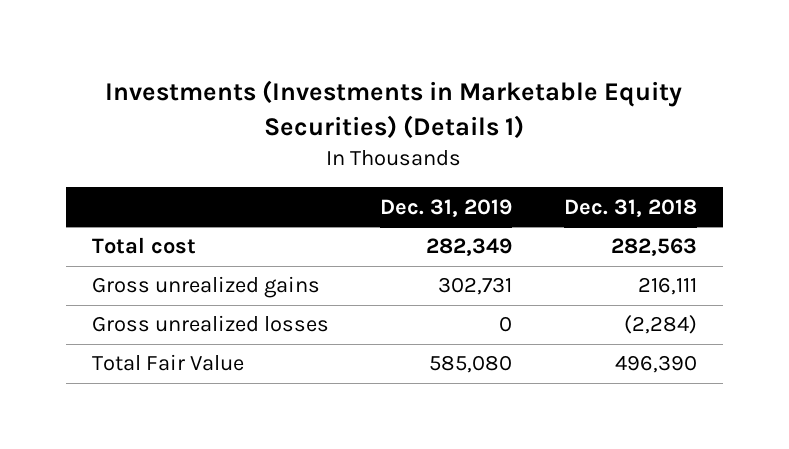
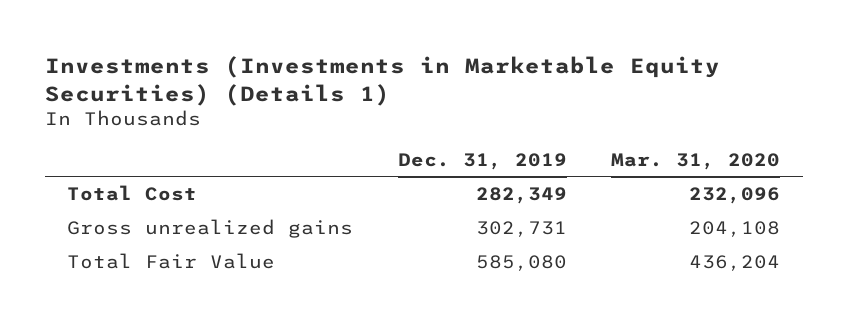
[563,198,697,217] Dec. 31, 2018 -> none
none -> [611,152,781,170] Mar. 31, 2020
[91,237,196,255] Total cost -> [67,185,198,202] Total Cost
[91,315,329,333] Gross unrealized losses -> none

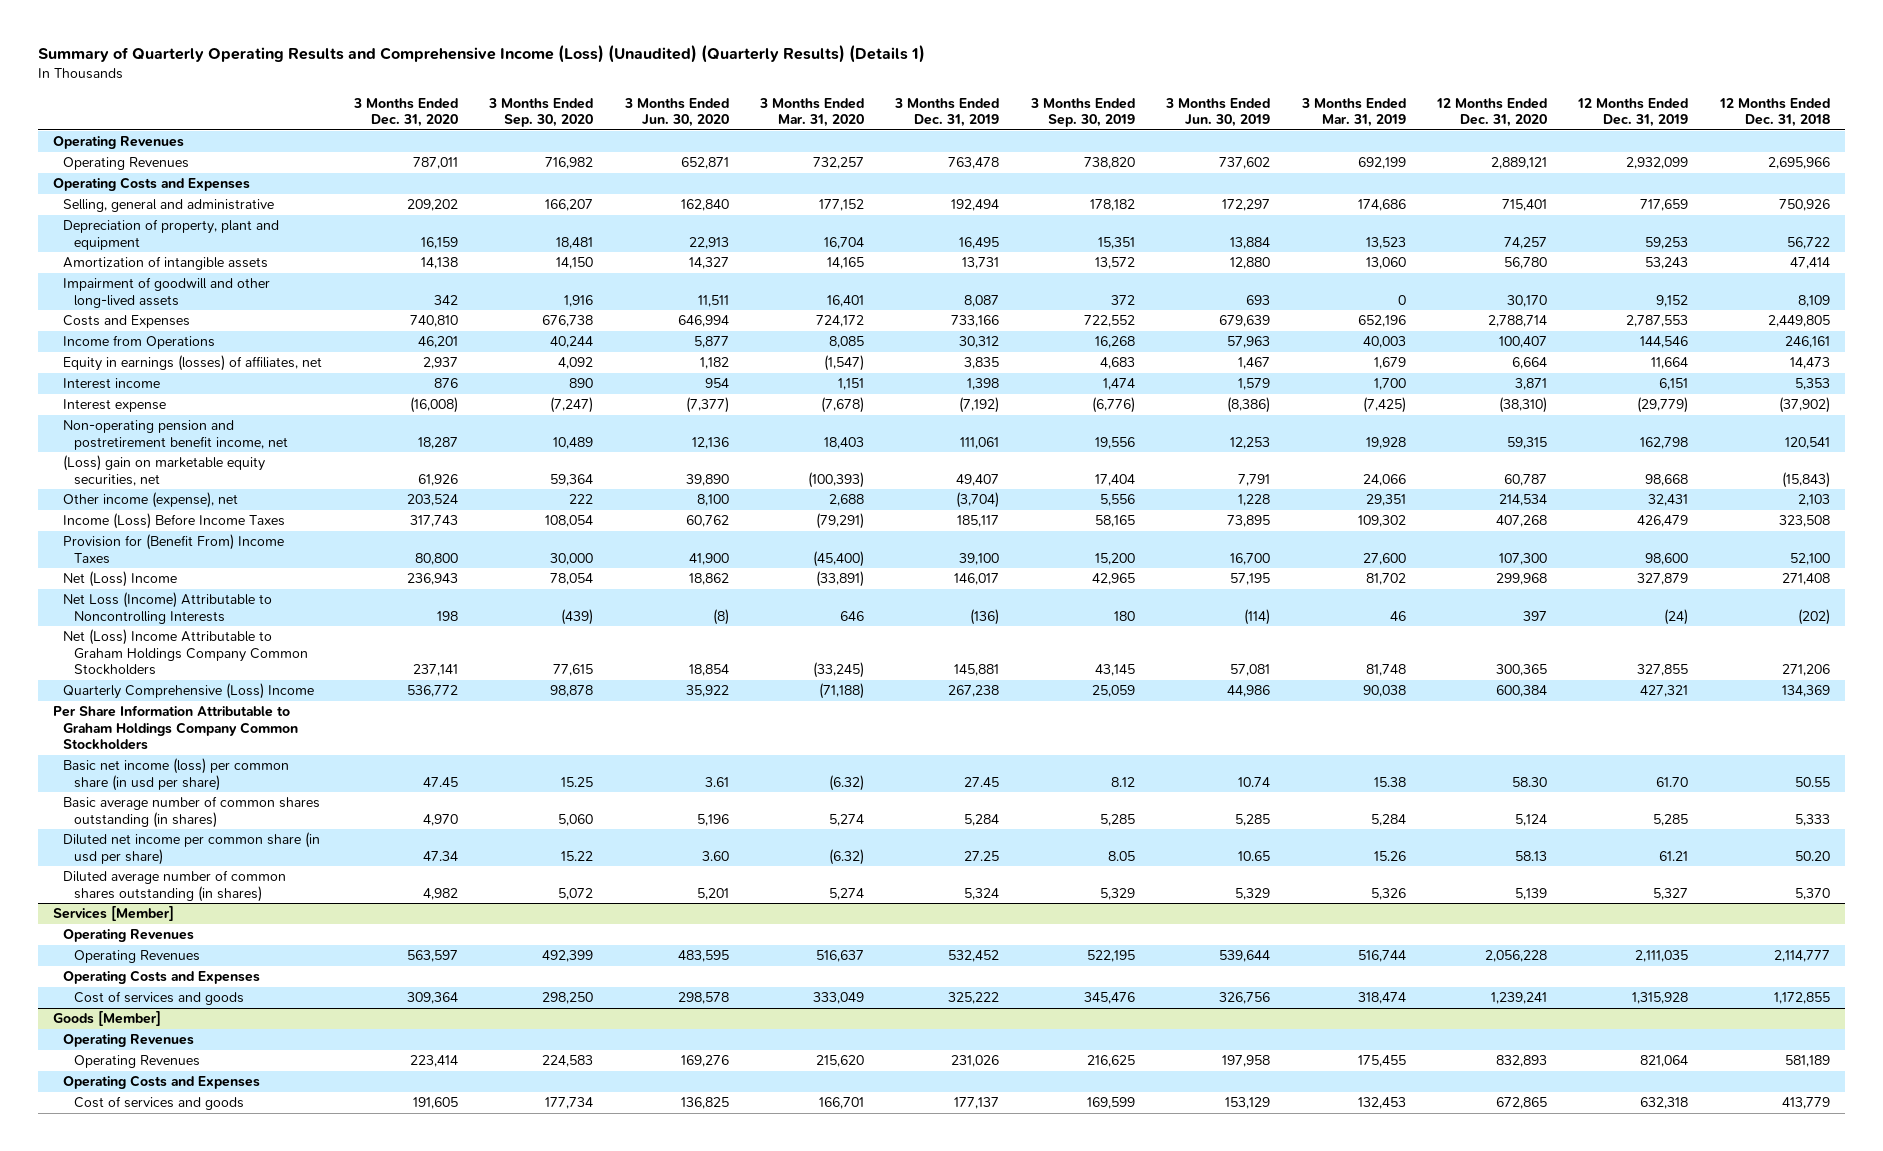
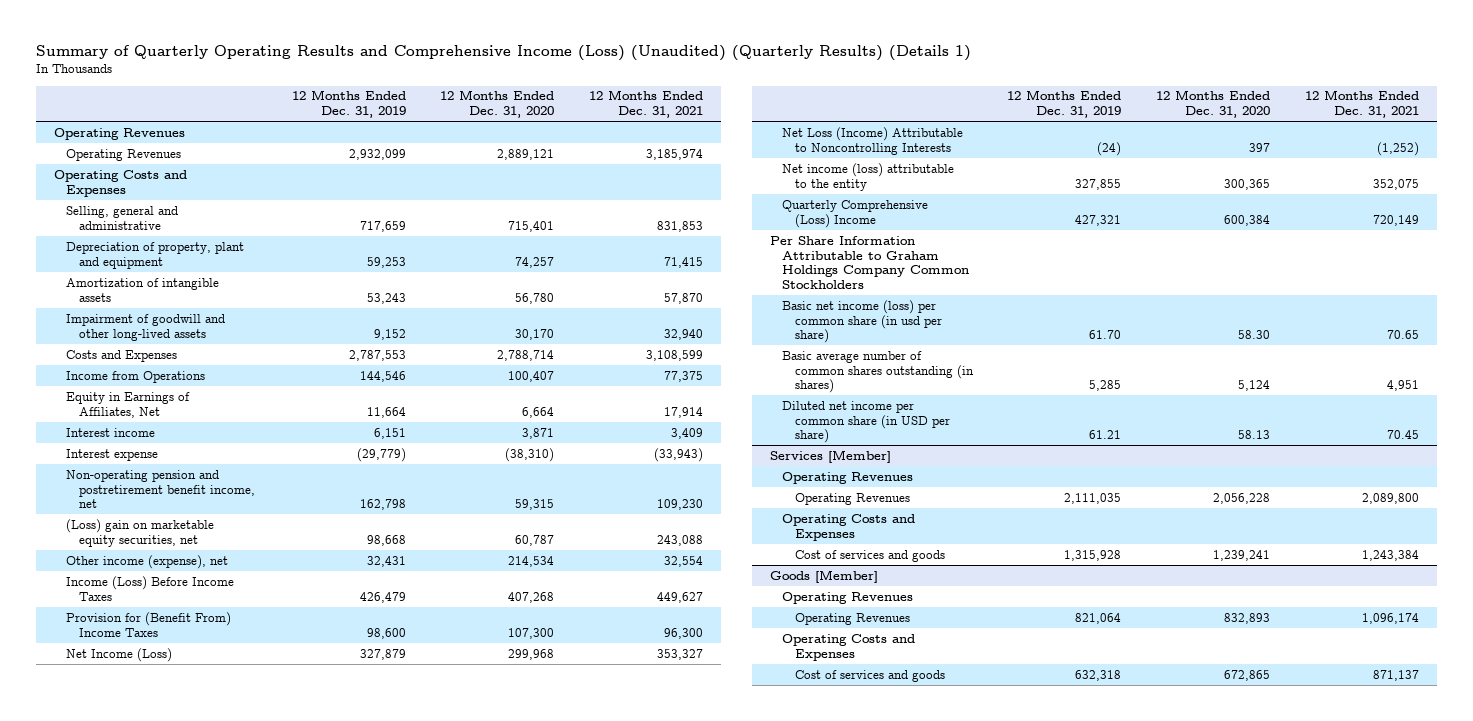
[352,97,458,128] 3 Months Ended Dec. 31, 2020 -> none
[488,97,594,128] 3 Months Ended Sep. 30, 2020 -> none
[623,97,729,128] 3 Months Ended Jun. 30, 2020 -> none
[759,97,865,128] 3 Months Ended Mar. 31, 2020 -> none
[894,97,1000,128] 3 Months Ended Dec. 31, 2019 -> none
[1029,97,1135,128] 3 Months Ended Sep. 30, 2019 -> none
[1165,97,1271,128] 3 Months Ended Jun. 30, 2019 -> none
[1300,97,1406,128] 3 Months Ended Mar. 31, 2019 -> none
[1718,97,1830,128] 12 Months Ended Dec. 31, 2018 -> none
none -> [589,90,704,119] 12 Months Ended Dec. 31, 2021
[63,355,323,372] Equity in earnings (losses) of affiliates, net -> [66,391,191,418] Equity in Earnings of Affiliates, Net
[63,571,178,588] Net (Loss) Income -> [66,647,173,662] Net Income (Loss)
[63,629,308,676] Net (Loss) Income Attributable to Graham Holdings Company Common Stockholders -> [782,162,955,191] Net income (loss) attributable to the entity
[63,870,287,902] Diluted average number of common shares outstanding (in shares) -> none
[63,832,321,865] Diluted net income per common share (in usd per share) -> [782,400,950,444] Diluted net income per common share (in USD per share)

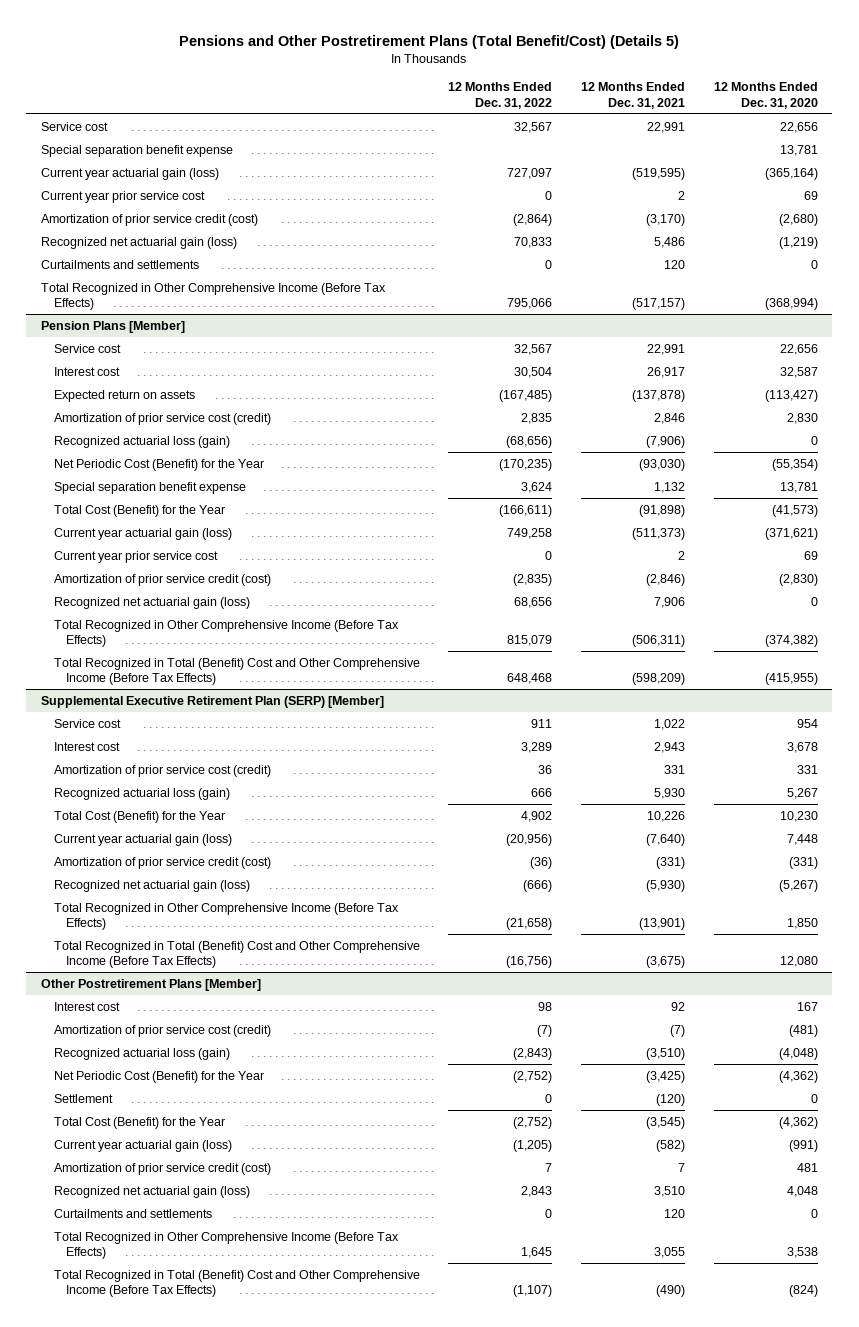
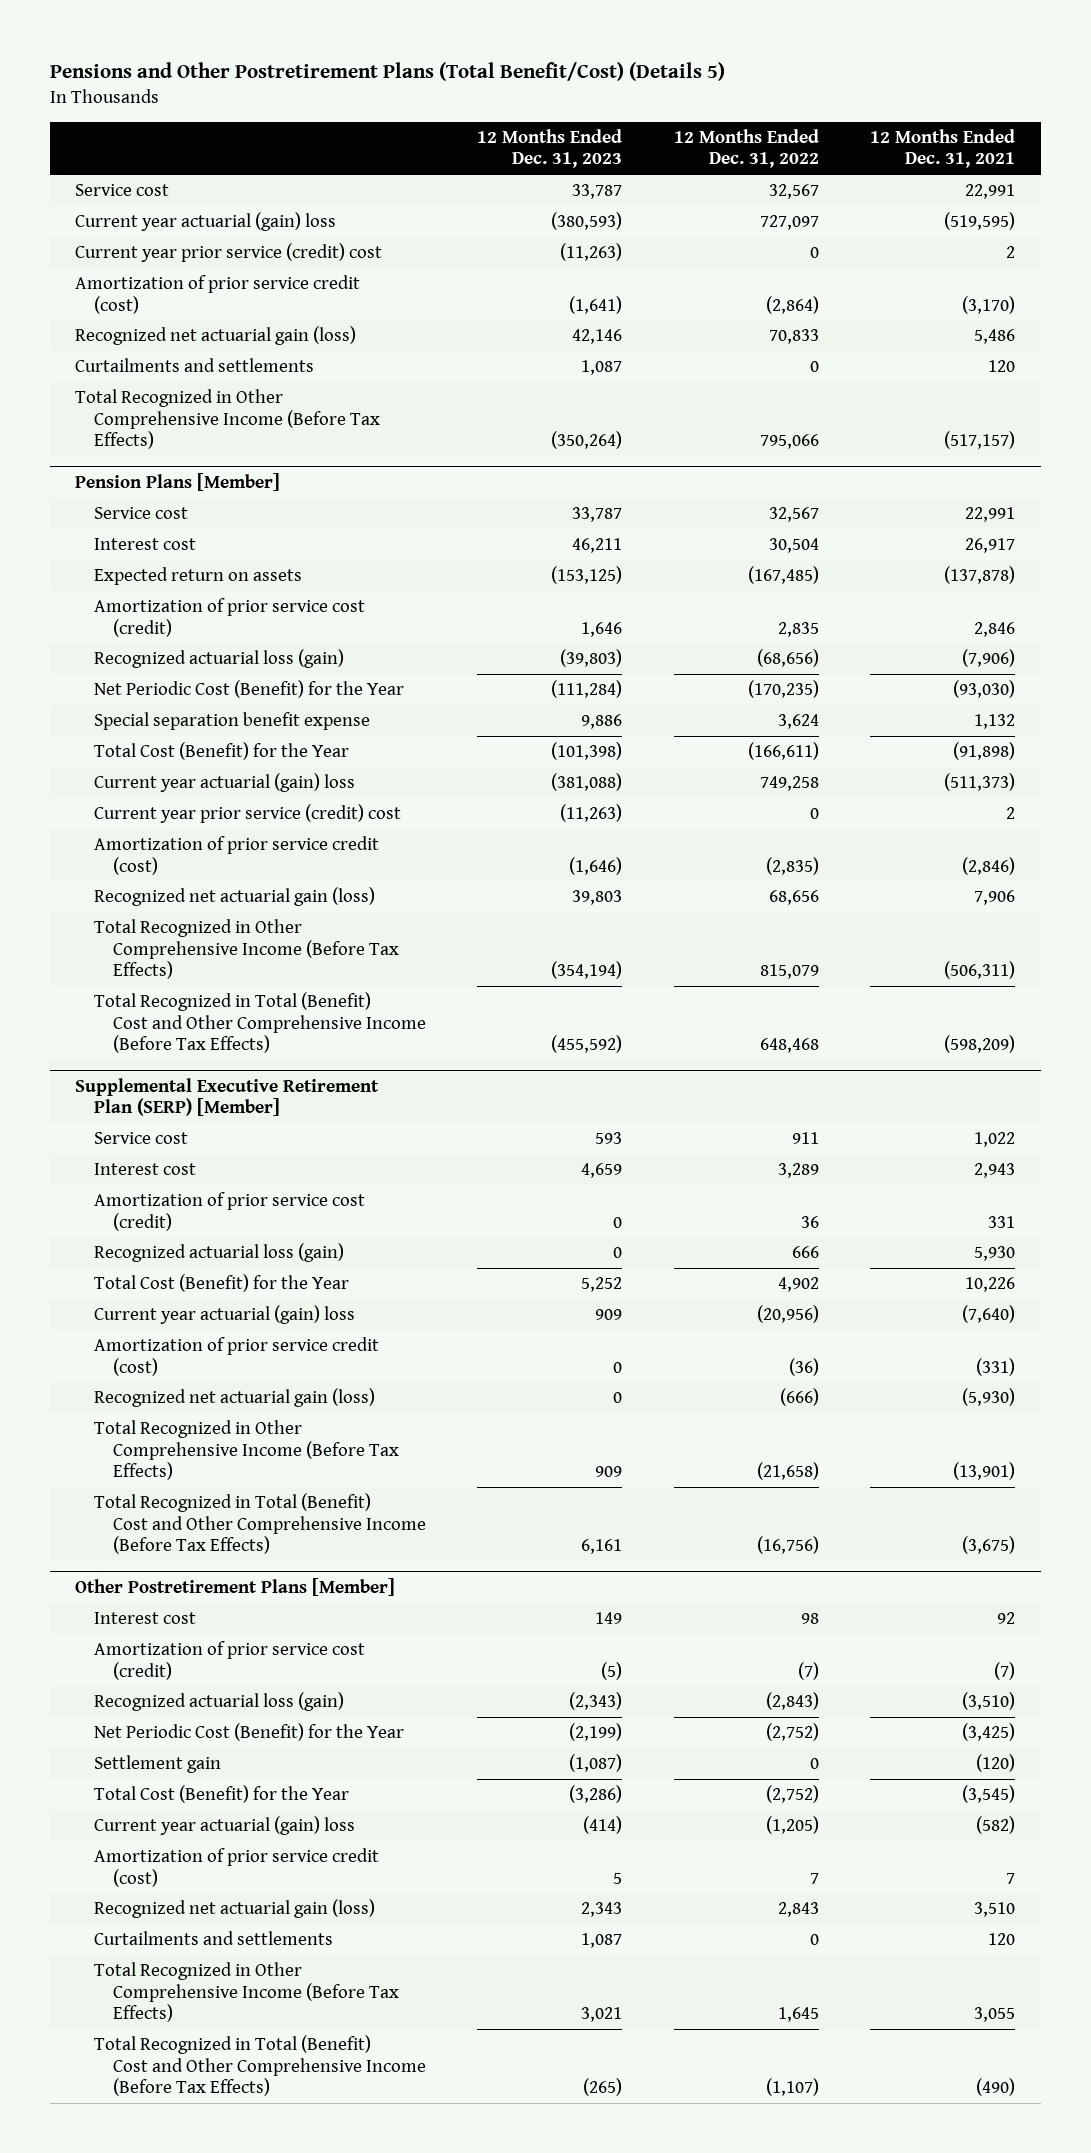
[713,82,818,109] 12 Months Ended Dec. 31, 2020 -> none
none -> [477,128,623,169] 12 Months Ended Dec. 31, 2023
[40,144,233,157] Special separation benefit expense -> none
[40,167,219,180] Current year actuarial gain (loss) -> [75,212,337,232] Current year actuarial (gain) loss
[40,190,205,203] Current year prior service cost -> [75,243,383,263] Current year prior service (credit) cost
[53,527,232,540] Current year actuarial gain (loss) -> [94,773,356,793] Current year actuarial (gain) loss
[53,550,218,563] Current year prior service cost -> [94,804,402,824] Current year prior service (credit) cost
[53,833,232,846] Current year actuarial gain (loss) -> [94,1305,356,1325] Current year actuarial (gain) loss
[53,1093,113,1103] Settlement -> [94,1755,222,1774] Settlement gain
[53,1139,232,1152] Current year actuarial gain (loss) -> [94,1816,356,1836] Current year actuarial (gain) loss

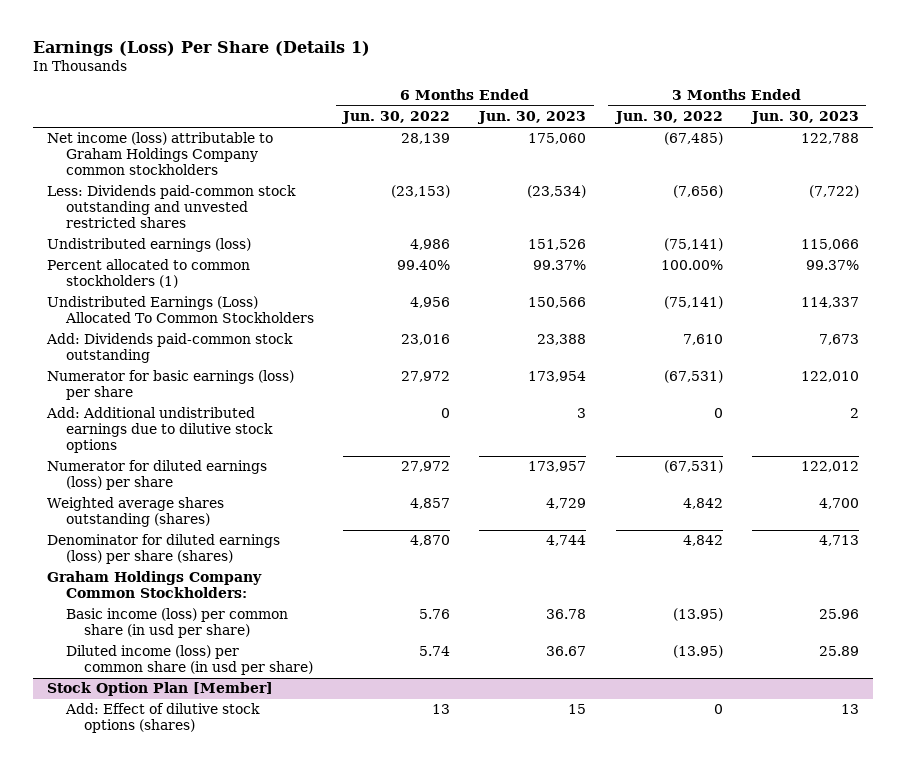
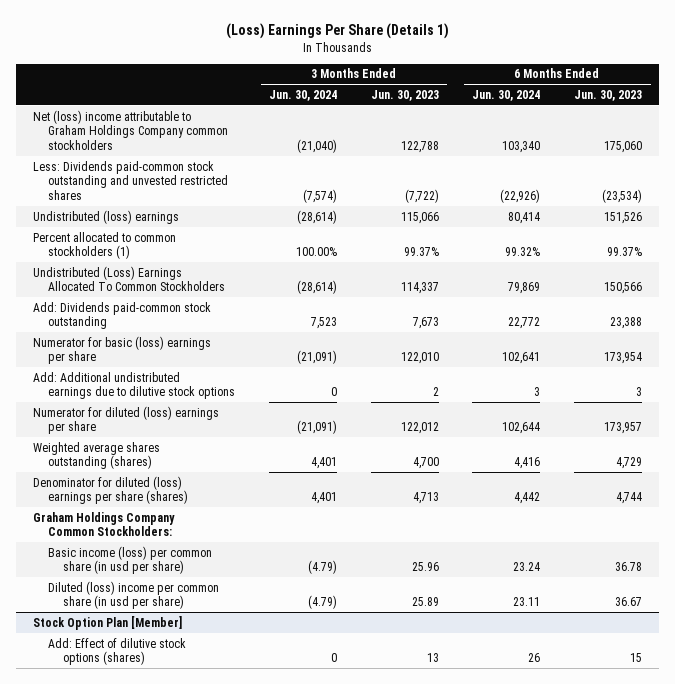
[32,41,370,57] Earnings (Loss) Per Share (Details 1) -> [225,23,449,40] (Loss) Earnings Per Share (Details 1)
[341,111,451,125] Jun. 30, 2022 -> none
[613,111,723,125] Jun. 30, 2022 -> none
none -> [268,89,337,101] Jun. 30, 2024
none -> [472,89,541,101] Jun. 30, 2024
[47,132,274,175] Net income (loss) attributable to Graham Holdings Company common stockholders -> [33,109,229,150] Net (loss) income attributable to Graham Holdings Company common stockholders
[47,238,252,253] Undistributed earnings (loss) -> [33,209,180,224] Undistributed (loss) earnings
[47,296,314,324] Undistributed Earnings (Loss) Allocated To Common Stockholders -> [33,265,226,292] Undistributed (Loss) Earnings Allocated To Common Stockholders
[47,370,295,401] Numerator for basic earnings (loss) per share -> [33,335,212,365] Numerator for basic (loss) earnings per share
[47,460,268,491] Numerator for diluted earnings (loss) per share -> [33,405,220,435] Numerator for diluted (loss) earnings per share
[47,534,281,565] Denominator for diluted earnings (loss) per share (shares) -> [33,475,189,505] Denominator for diluted (loss) earnings per share (shares)
[65,645,314,676] Diluted income (loss) per common share (in usd per share) -> [48,580,220,610] Diluted (loss) income per common share (in usd per share)

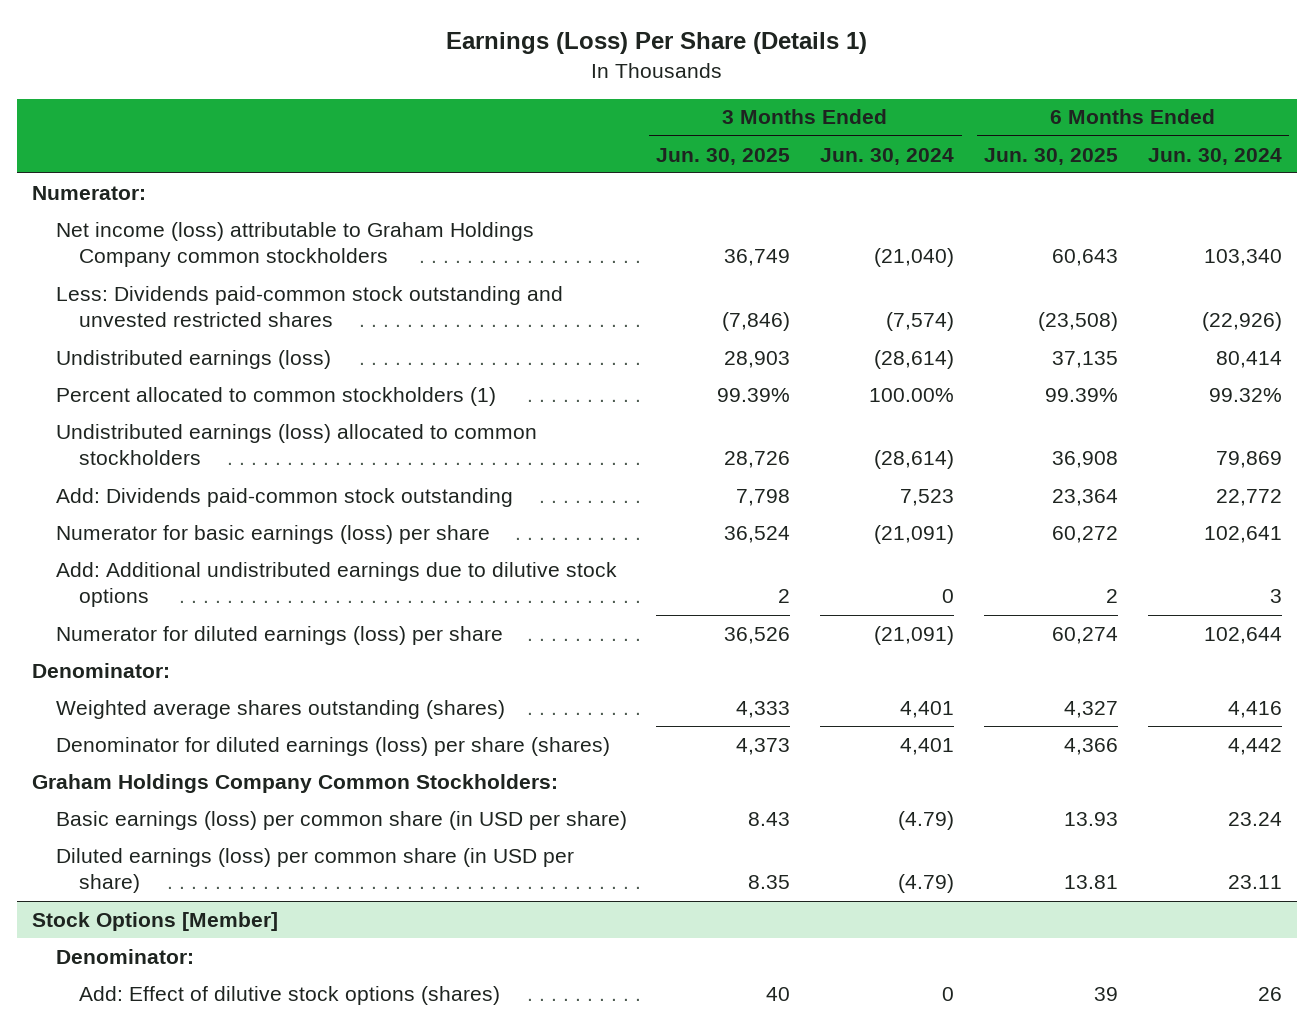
[225,23,449,40] (Loss) Earnings Per Share (Details 1) -> [445,32,867,55] Earnings (Loss) Per Share (Details 1)
[370,89,439,101] Jun. 30, 2023 -> none
[574,89,643,101] Jun. 30, 2023 -> none
none -> [656,147,791,165] Jun. 30, 2025
none -> [984,147,1119,165] Jun. 30, 2025
none -> [31,185,146,200] Numerator:
[33,109,229,150] Net (loss) income attributable to Graham Holdings Company common stockholders -> [55,221,534,268] Net income (loss) attributable to Graham Holdings Company common stockholders
[33,209,180,224] Undistributed (loss) earnings -> [55,349,331,369] Undistributed earnings (loss)
[33,265,226,292] Undistributed (Loss) Earnings Allocated To Common Stockholders -> [55,423,537,466] Undistributed earnings (loss) allocated to common stockholders
[33,335,212,365] Numerator for basic (loss) earnings per share -> [55,524,490,544] Numerator for basic earnings (loss) per share
[33,405,220,435] Numerator for diluted (loss) earnings per share -> [55,625,503,645] Numerator for diluted earnings (loss) per share
none -> [31,662,170,678] Denominator:
[33,475,189,505] Denominator for diluted (loss) earnings per share (shares) -> [55,736,610,756] Denominator for diluted earnings (loss) per share (shares)
[48,545,213,575] Basic income (loss) per common share (in usd per share) -> [55,810,627,830] Basic earnings (loss) per common share (in USD per share)
[48,580,220,610] Diluted (loss) income per common share (in usd per share) -> [55,847,574,894] Diluted earnings (loss) per common share (in USD per share)
[33,615,183,630] Stock Option Plan [Member] -> [31,911,278,931] Stock Options [Member]
none -> [55,948,194,964] Denominator:

